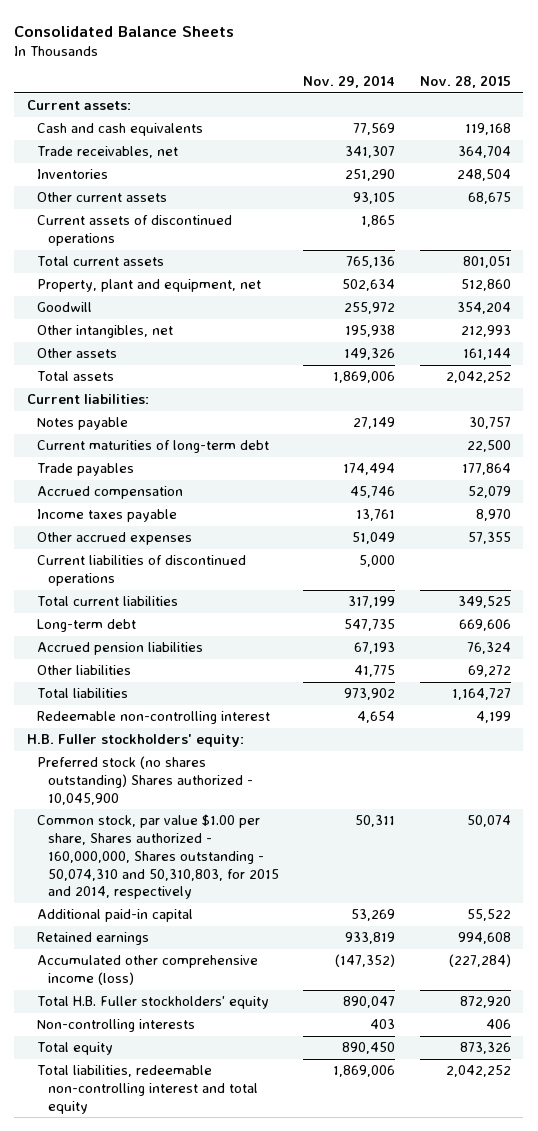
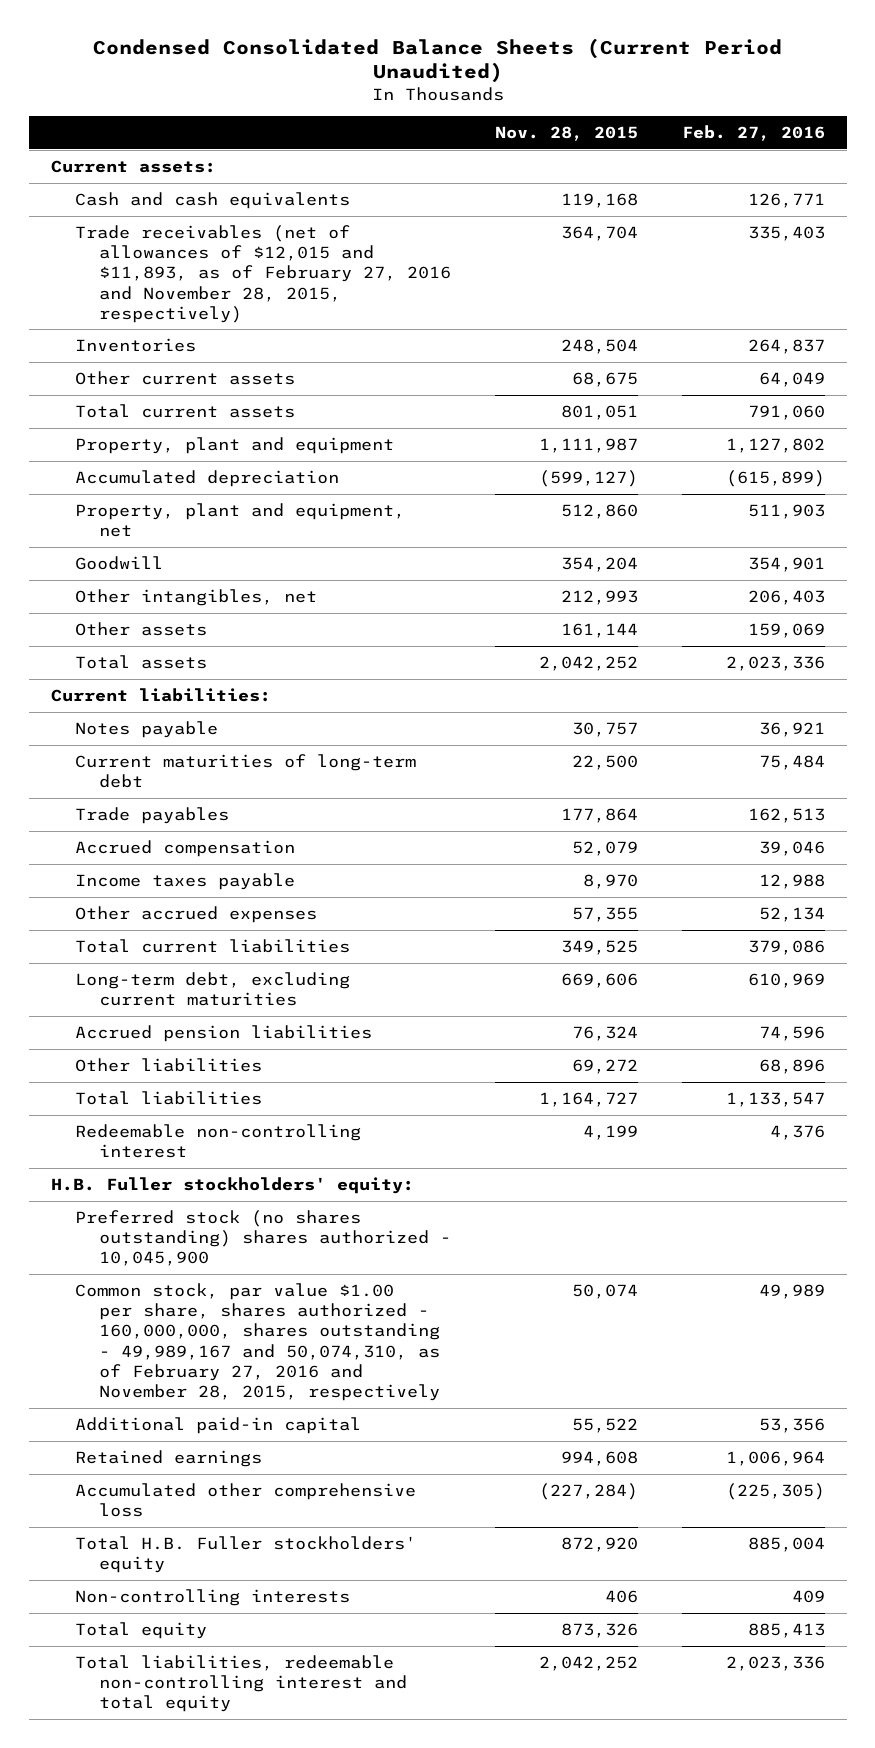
[14,25,235,37] Consolidated Balance Sheets -> [92,37,782,84] Condensed Consolidated Balance Sheets (Current Period Unaudited)
[303,75,396,89] Nov. 29, 2014 -> none
none -> [681,125,825,142] Feb. 27, 2016
[37,146,179,159] Trade receivables, net -> [74,224,452,323] Trade receivables (net of allowances of $12,015 and $11,893, as of February 27, 2016 and November 28, 2015, respectively)
[37,215,233,246] Current assets of discontinued operations -> none
none -> [74,436,394,454] Property, plant and equipment
none -> [74,469,339,487] Accumulated depreciation
[37,555,247,586] Current liabilities of discontinued operations -> none
[37,619,137,633] Long-term debt -> [74,971,350,1007] Long-term debt, excluding current maturities
[37,756,253,805] Preferred stock (no shares outstanding) Shares authorized - 10,045,900 -> [74,1209,452,1267] Preferred stock (no shares outstanding) shares authorized - 10,045,900
[37,814,279,900] Common stock, par value $1.00 per share, Shares authorized - 160,000,000, Shares outstanding - 50,074,310 and 50,310,803, for 2015 and 2014, respectively -> [74,1282,441,1401] Common stock, par value $1.00 per share, shares authorized - 160,000,000, shares outstanding - 49,989,167 and 50,074,310, as of February 27, 2016 and November 28, 2015, respectively
[37,955,259,985] Accumulated other comprehensive income (loss) -> [74,1482,416,1518] Accumulated other comprehensive loss

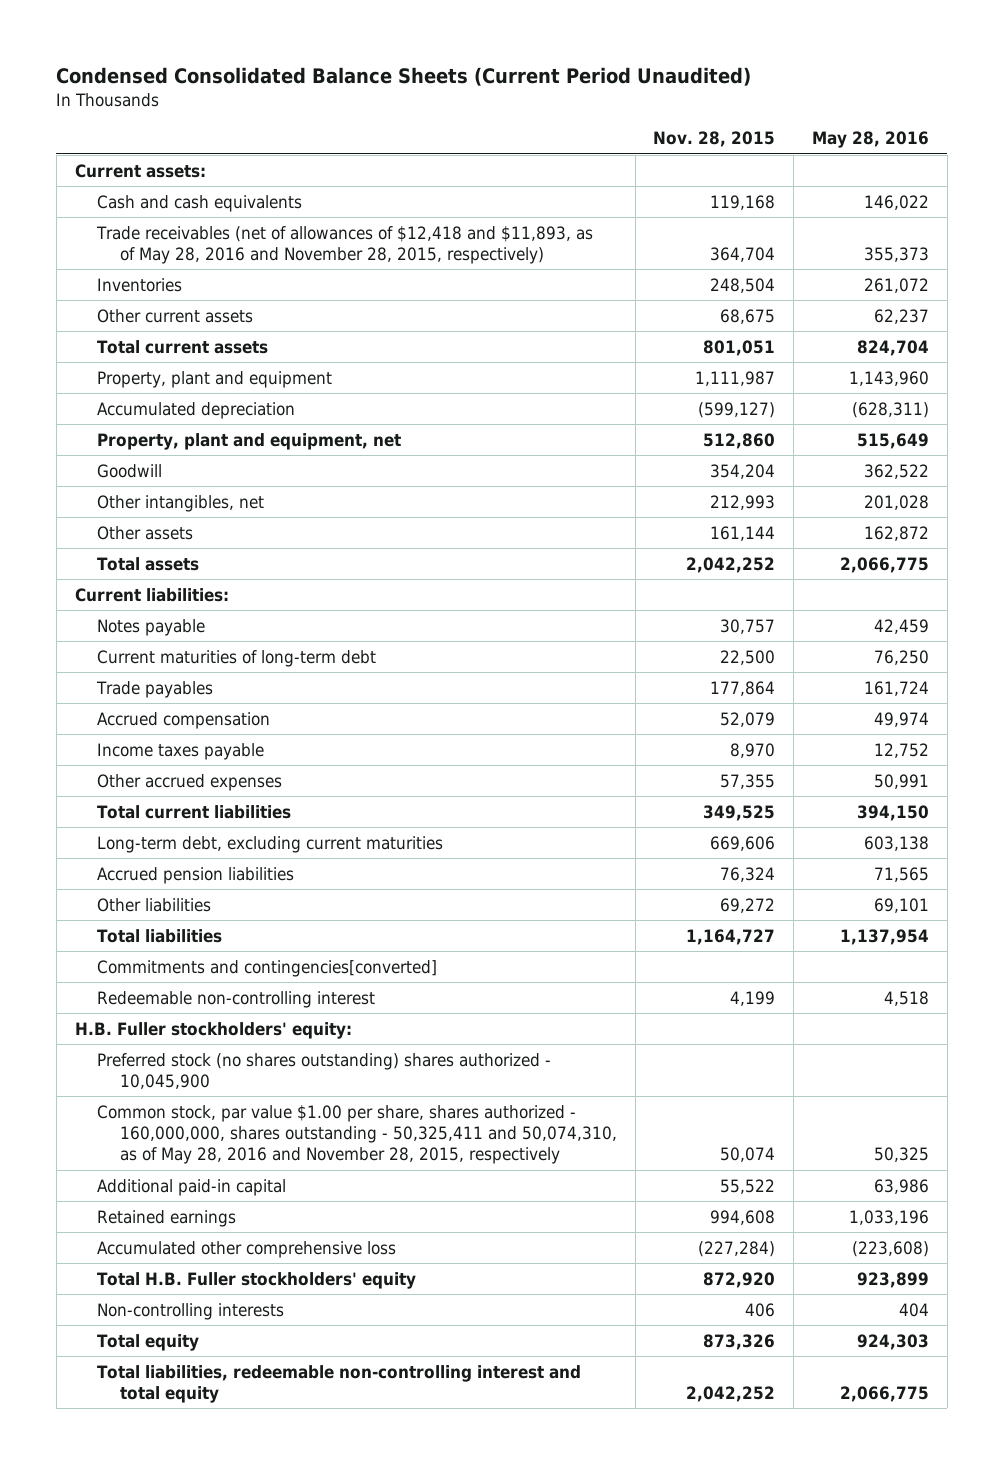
[681,125,825,142] Feb. 27, 2016 -> none
none -> [812,131,930,149] May 28, 2016
[74,224,452,323] Trade receivables (net of allowances of $12,015 and $11,893, as of February 27, 2016 and November 28, 2015, respectively) -> [96,225,594,264] Trade receivables (net of allowances of $12,418 and $11,893, as of May 28, 2016 and November 28, 2015, respectively)
none -> [97,959,438,977] Commitments and contingencies[converted]
[74,1282,441,1401] Common stock, par value $1.00 per share, shares authorized - 160,000,000, shares outstanding - 49,989,167 and 50,074,310, as of February 27, 2016 and November 28, 2015, respectively -> [97,1104,617,1165] Common stock, par value $1.00 per share, shares authorized - 160,000,000, shares outstanding - 50,325,411 and 50,074,310, as of May 28, 2016 and November 28, 2015, respectively

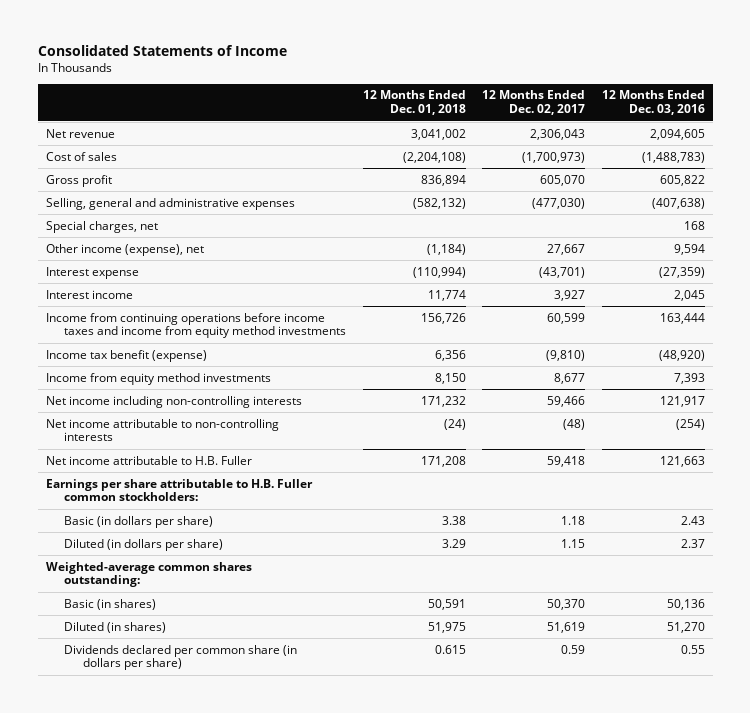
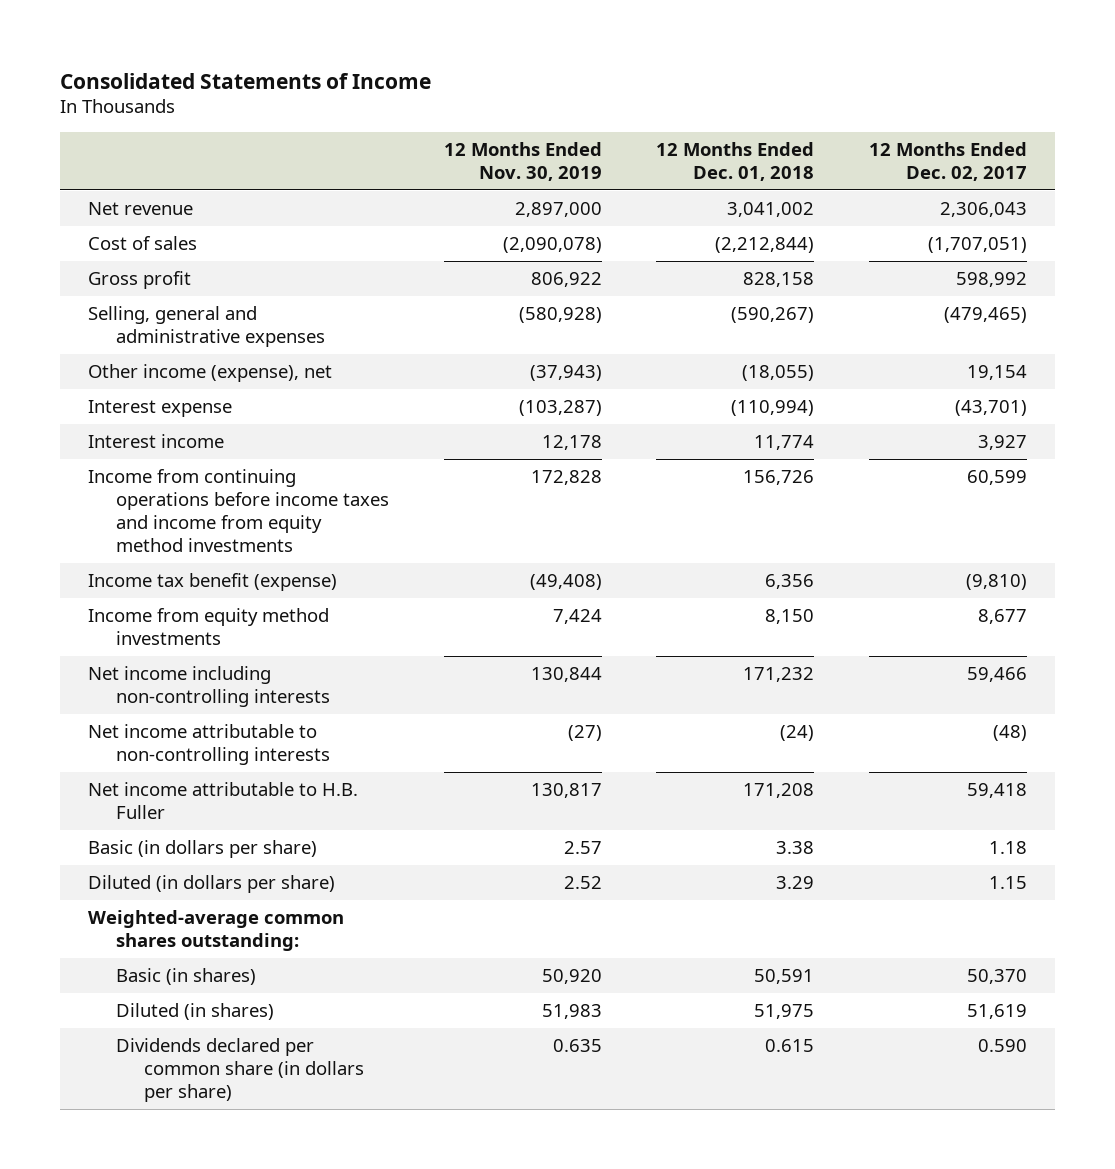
[601,90,705,116] 12 Months Ended Dec. 03, 2016 -> none
none -> [443,141,602,181] 12 Months Ended Nov. 30, 2019
[45,220,158,233] Special charges, net -> none
[402,151,466,163] (2,204,108) -> [715,237,815,254] (2,212,844)
[522,151,586,163] (1,700,973) -> [928,237,1028,254] (1,707,051)
[420,174,466,186] 836,894 -> [743,272,815,288] 828,158
[540,174,586,186] 605,070 -> [956,272,1028,288] 598,992
[412,197,466,209] (582,132) -> [731,307,815,324] (590,267)
[532,197,586,209] (477,030) -> [944,307,1028,324] (479,465)
[426,243,466,255] (1,184) -> [742,365,815,382] (18,055)
[547,243,586,255] 27,667 -> [967,365,1028,381] 19,154
[45,478,313,502] Earnings per share attributable to H.B. Fuller common stockholders: -> none
[561,644,586,654] 0.59 -> [978,1039,1028,1053] 0.590

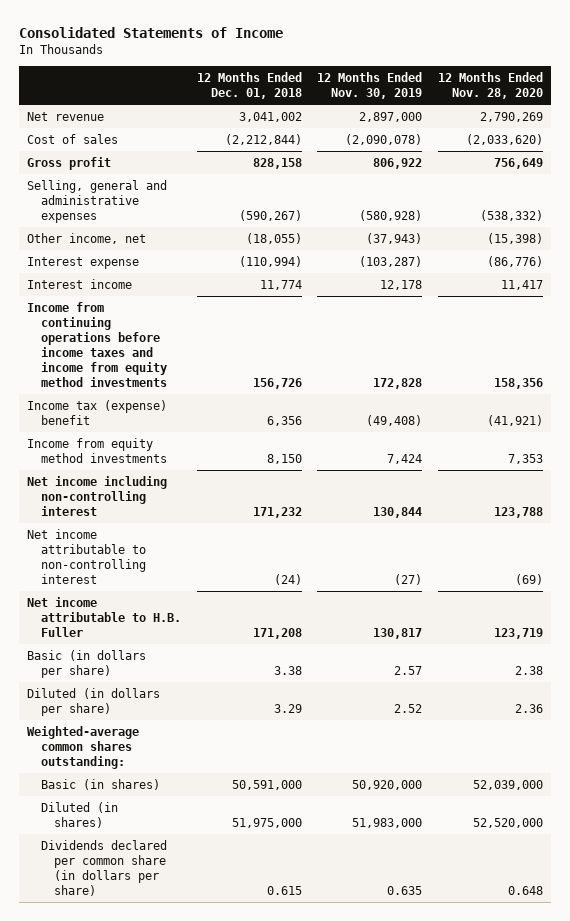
[869,141,1028,181] 12 Months Ended Dec. 02, 2017 -> none
none -> [438,72,544,100] 12 Months Ended Nov. 28, 2020
[87,364,332,383] Other income (expense), net -> [27,232,147,244] Other income, net
[87,573,337,592] Income tax benefit (expense) -> [27,399,168,425] Income tax (expense) benefit
[87,666,330,708] Net income including non-controlling interests -> [27,475,168,516] Net income including non-controlling interest
[87,724,330,766] Net income attributable to non-controlling interests -> [27,528,146,584] Net income attributable to non-controlling interest
[541,969,602,985] 50,920 -> [352,779,423,790] 50,920,000
[754,969,815,985] 50,591 -> [231,779,302,790] 50,591,000
[541,1004,602,1020] 51,983 -> [352,817,423,828] 51,983,000
[754,1004,815,1020] 51,975 -> [231,817,302,828] 51,975,000

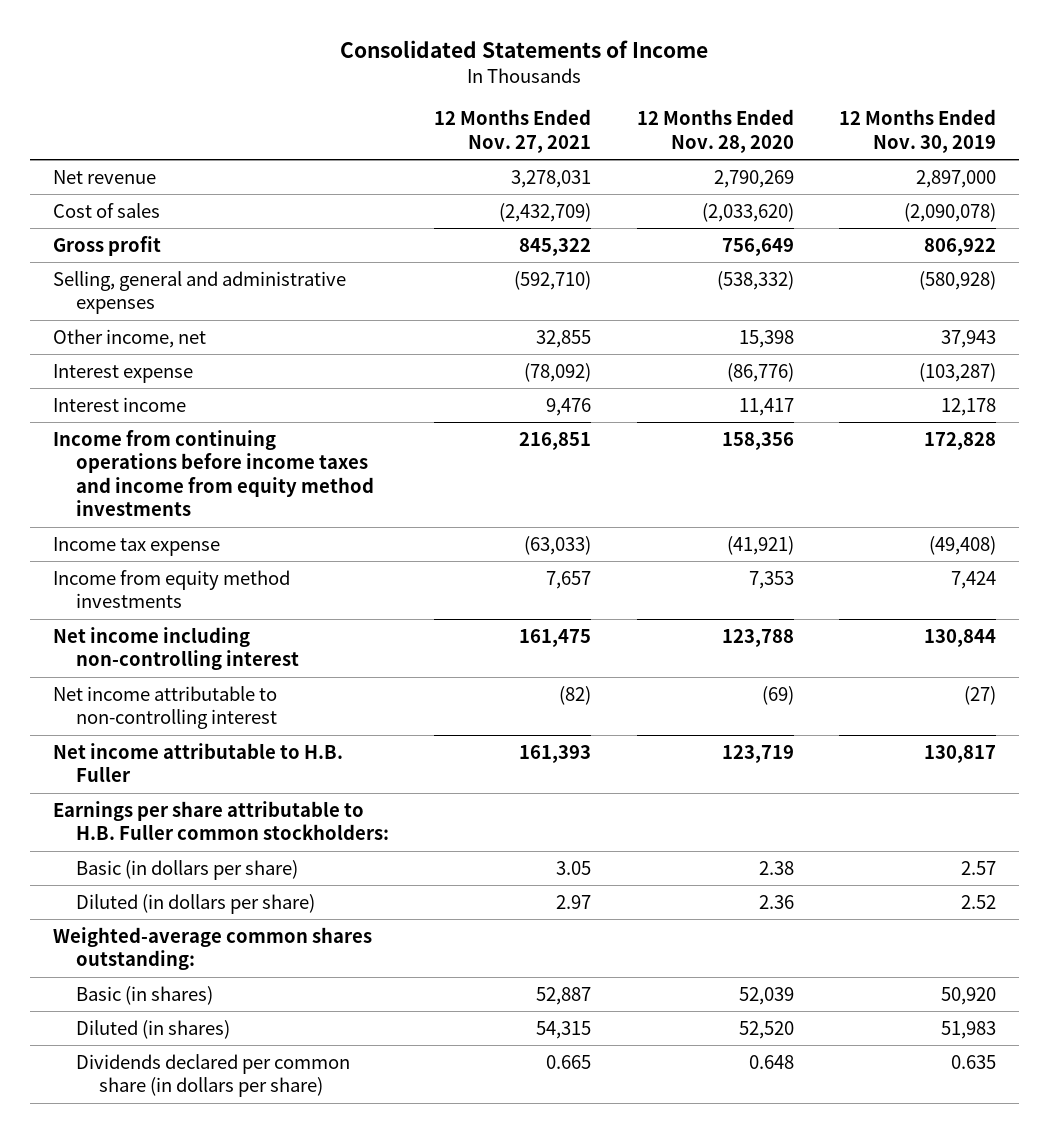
[196,72,302,100] 12 Months Ended Dec. 01, 2018 -> none
none -> [434,109,592,153] 12 Months Ended Nov. 27, 2021
[366,232,423,244] (37,943) -> [940,329,996,348] 37,943
[487,232,544,244] (15,398) -> [738,329,794,348] 15,398
[27,399,168,425] Income tax (expense) benefit -> [52,536,220,556] Income tax expense
none -> [52,800,389,841] Earnings per share attributable to H.B. Fuller common stockholders:
[352,779,423,790] 50,920,000 -> [940,986,996,1005] 50,920
[473,779,544,790] 52,039,000 -> [738,986,794,1005] 52,039
[352,817,423,828] 51,983,000 -> [940,1020,996,1039] 51,983
[473,817,544,828] 52,520,000 -> [738,1020,794,1039] 52,520

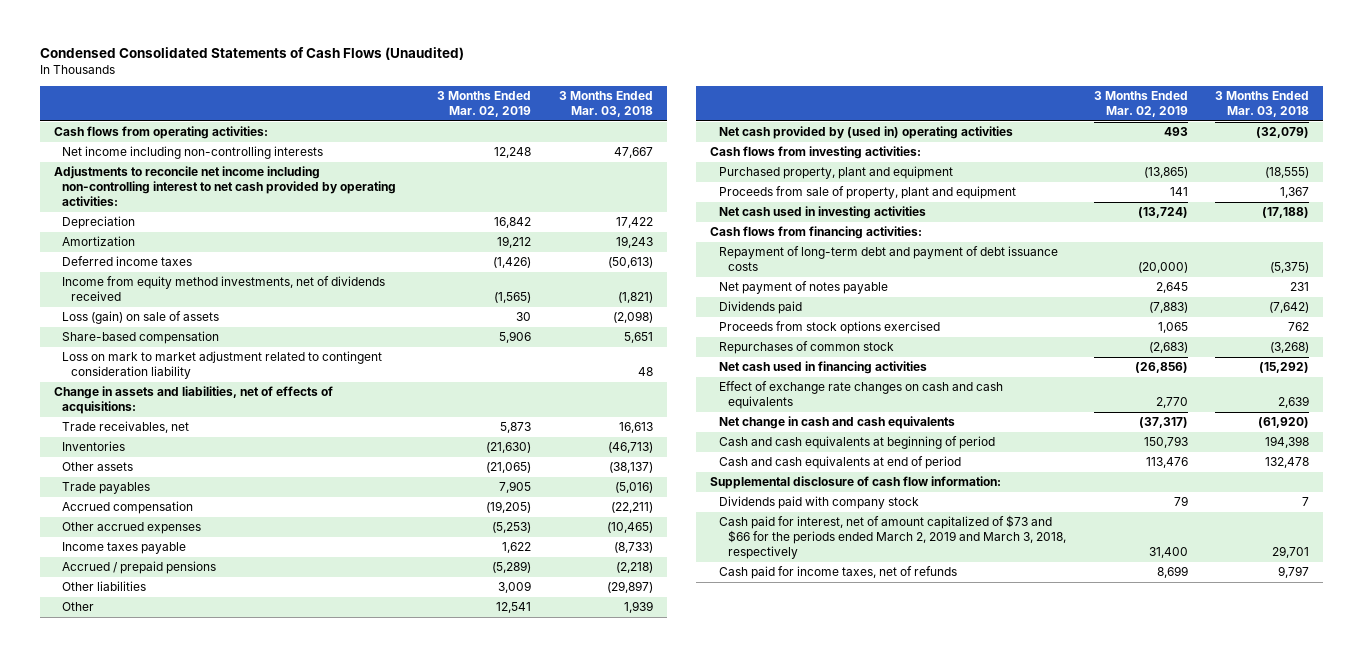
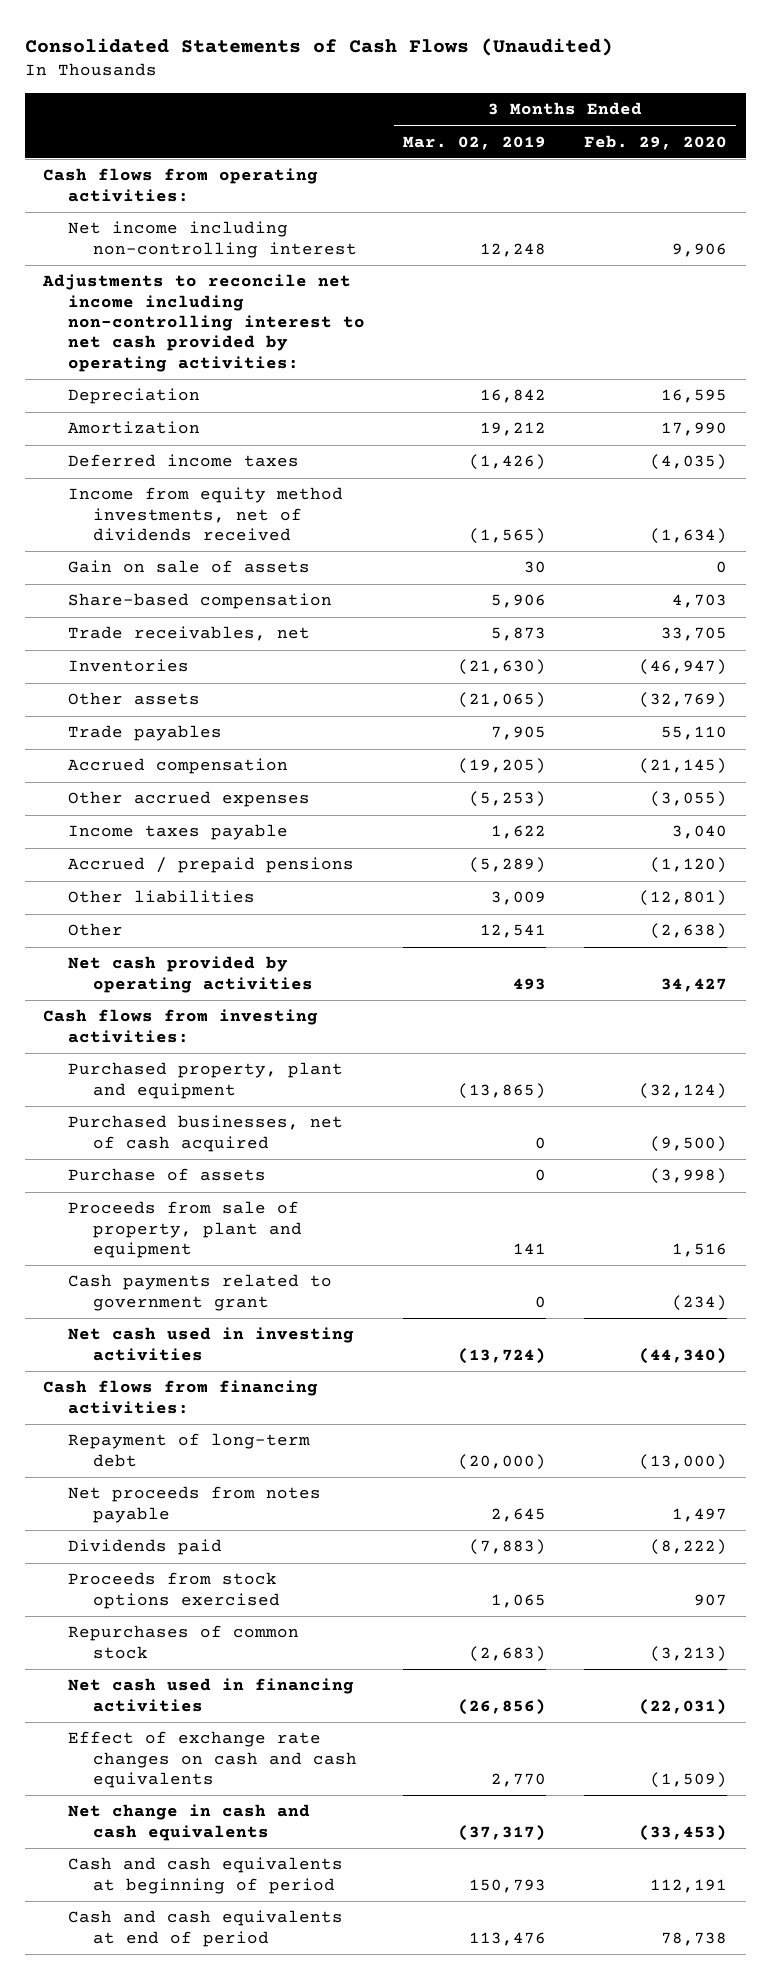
[39,47,464,61] Condensed Consolidated Statements of Cash Flows (Unaudited) -> [24,37,613,56] Consolidated Statements of Cash Flows (Unaudited)
[558,91,653,117] 3 Months Ended Mar. 03, 2018 -> none
none -> [583,134,727,150] Feb. 29, 2020
[62,146,324,160] Net income including non-controlling interests -> [68,221,357,258] Net income including non-controlling interest
[62,311,220,325] Loss (gain) on sale of assets -> [68,560,311,574] Gain on sale of assets
[62,351,383,380] Loss on mark to market adjustment related to contingent consideration liability -> none
[53,386,333,415] Change in assets and liabilities, net of effects of acquisitions: -> none
[718,126,1013,140] Net cash provided by (used in) operating activities -> [68,956,313,993] Net cash provided by operating activities
none -> [68,1115,344,1152] Purchased businesses, net of cash acquired
none -> [68,1168,267,1182] Purchase of assets
none -> [68,1274,333,1311] Cash payments related to government grant
[718,246,1058,272] Repayment of long-term debt and payment of debt issuance costs -> [68,1433,311,1467] Repayment of long-term debt
[718,281,888,295] Net payment of notes payable -> [68,1486,322,1523] Net proceeds from notes payable
[710,476,1002,490] Supplemental disclosure of cash flow information: -> none
[718,496,919,510] Dividends paid with company stock -> none
[718,515,1066,559] Cash paid for interest, net of amount capitalized of $73 and $66 for the periods ended March 2, 2019 and March 3, 2018, respectively -> none
[718,566,957,580] Cash paid for income taxes, net of refunds -> none

